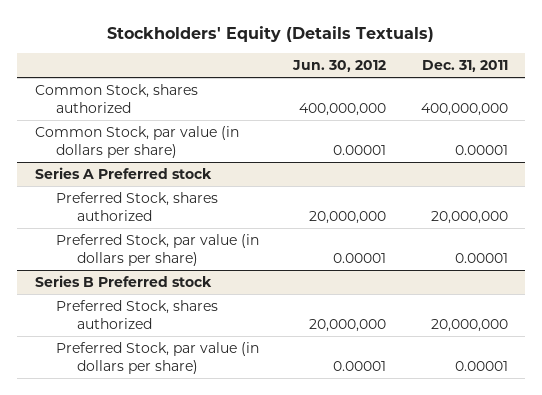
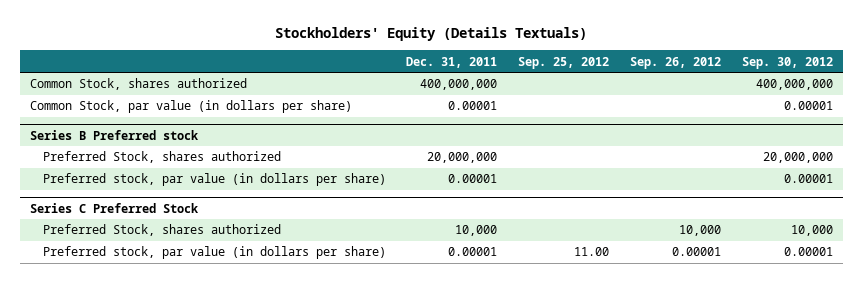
[292,59,387,72] Jun. 30, 2012 -> none
none -> [518,56,610,69] Sep. 25, 2012
none -> [629,56,721,69] Sep. 26, 2012
none -> [741,56,833,69] Sep. 30, 2012
[34,167,212,180] Series A Preferred stock -> none
[56,192,219,221] Preferred Stock, shares authorized -> none
[56,234,260,266] Preferred Stock, par value (in dollars per share) -> none
[56,342,260,374] Preferred Stock, par value (in dollars per share) -> [42,173,386,187] Preferred stock, par value (in dollars per share)
none -> [29,202,199,213] Series C Preferred Stock
none -> [42,224,281,237] Preferred Stock, shares authorized
none -> [42,246,386,260] Preferred stock, par value (in dollars per share)

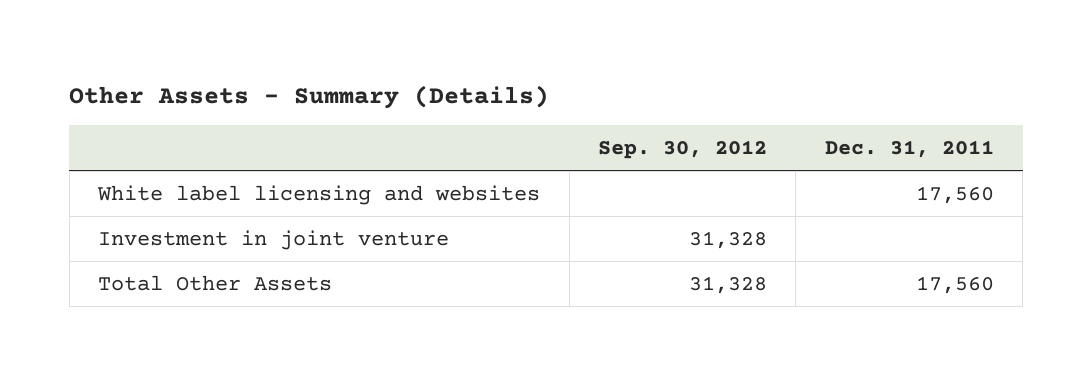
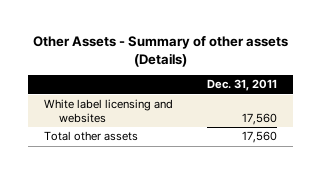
[69,85,550,110] Other Assets - Summary (Details) -> [32,35,288,67] Other Assets - Summary of other assets (Details)
[598,140,768,160] Sep. 30, 2012 -> none
[98,229,450,250] Investment in joint venture -> none
[98,274,333,291] Total Other Assets -> [44,131,139,142] Total other assets

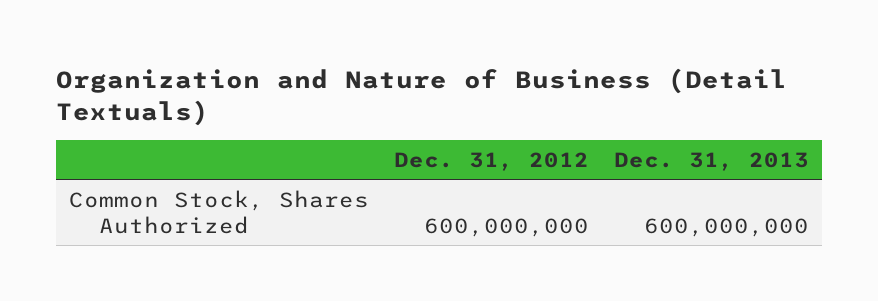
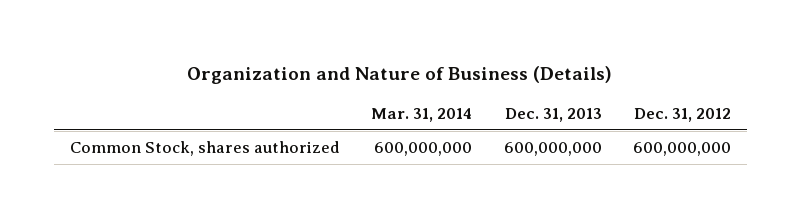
[56,67,788,126] Organization and Nature of Business (Detail Textuals) -> [187,66,613,85] Organization and Nature of Business (Details)
none -> [371,108,473,123] Mar. 31, 2014
[68,189,369,234] Common Stock, Shares Authorized -> [69,141,340,157] Common Stock, shares authorized

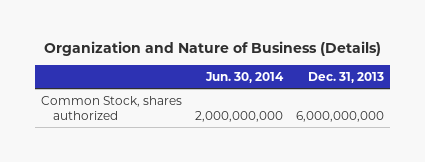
[371,108,473,123] Mar. 31, 2014 -> none
[633,108,731,123] Dec. 31, 2012 -> none
none -> [205,72,285,84] Jun. 30, 2014
[503,142,602,157] 600,000,000 -> [295,111,384,123] 6,000,000,000

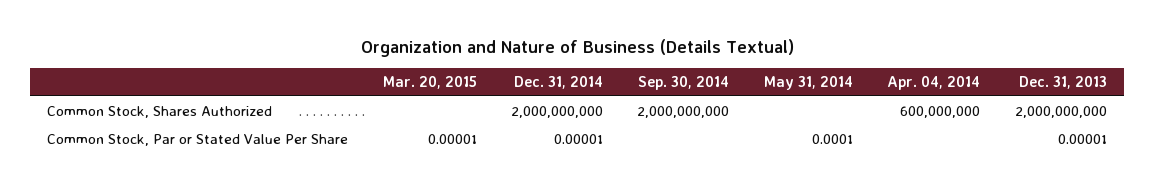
[43,41,381,57] Organization and Nature of Business (Details) -> [360,39,794,58] Organization and Nature of Business (Details Textual)
[205,72,285,84] Jun. 30, 2014 -> none
none -> [382,76,477,90] Mar. 20, 2015
none -> [514,76,604,90] Dec. 31, 2014
none -> [638,76,730,91] Sep. 30, 2014
none -> [763,76,853,91] May 31, 2014
none -> [887,76,981,91] Apr. 04, 2014
[41,95,183,121] Common Stock, shares authorized -> [47,105,273,118] Common Stock, Shares Authorized
[295,111,384,123] 6,000,000,000 -> [1014,105,1107,118] 2,000,000,000
none -> [47,133,349,146] Common Stock, Par or Stated Value Per Share

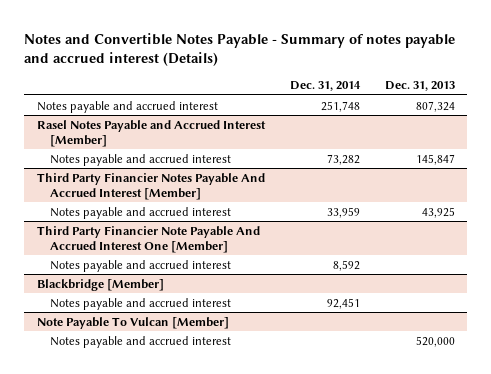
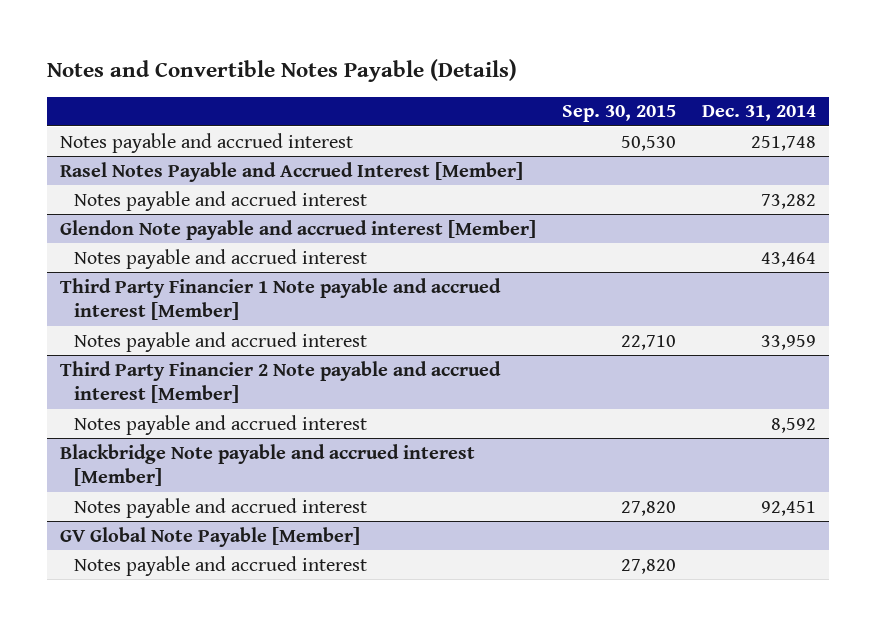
[24,32,456,67] Notes and Convertible Notes Payable - Summary of notes payable and accrued interest (Details) -> [46,58,517,82] Notes and Convertible Notes Payable (Details)
[384,81,455,92] Dec. 31, 2013 -> none
none -> [562,105,677,123] Sep. 30, 2015
none -> [59,219,536,240] Glendon Note payable and accrued interest [Member]
none -> [73,248,367,269] Notes payable and accrued interest
[36,172,265,200] Third Party Financier Notes Payable And Accrued Interest [Member] -> [59,277,501,320] Third Party Financier 1 Note payable and accrued interest [Member]
[36,225,260,253] Third Party Financier Note Payable And Accrued Interest One [Member] -> [59,360,501,403] Third Party Financier 2 Note payable and accrued interest [Member]
[36,278,164,291] Blackbridge [Member] -> [59,443,475,486] Blackbridge Note payable and accrued interest [Member]
[36,316,229,329] Note Payable To Vulcan [Member] -> none
none -> [59,526,360,547] GV Global Note Payable [Member]

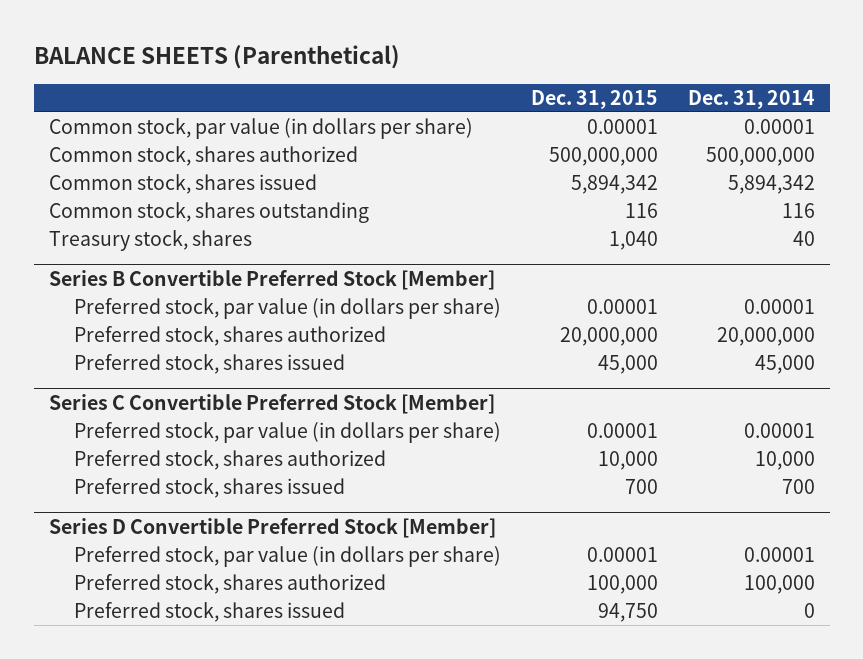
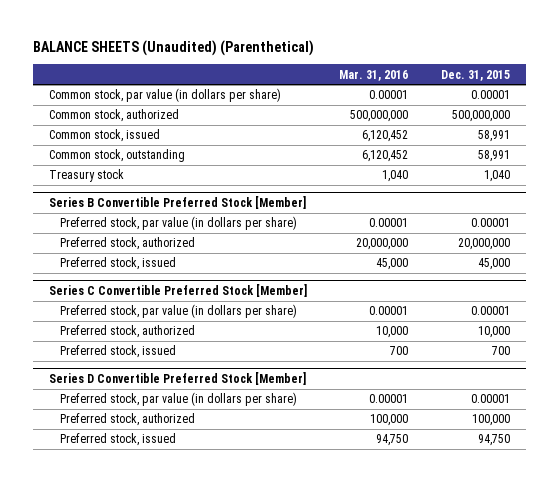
[33,44,400,69] BALANCE SHEETS (Parenthetical) -> [33,40,315,57] BALANCE SHEETS (Unaudited) (Parenthetical)
[687,89,815,109] Dec. 31, 2014 -> none
none -> [339,69,409,81] Mar. 31, 2016
[48,146,358,167] Common stock, shares authorized -> [49,109,180,123] Common stock, authorized
[48,174,317,195] Common stock, shares issued -> [49,129,161,143] Common stock, issued
[570,175,658,195] 5,894,342 -> [477,130,510,143] 58,991
[48,202,369,224] Common stock, shares outstanding -> [49,149,186,163] Common stock, outstanding
[624,203,658,219] 116 -> [477,150,510,163] 58,991
[48,230,252,252] Treasury stock, shares -> [49,169,125,183] Treasury stock
[73,326,386,347] Preferred stock, shares authorized -> [60,237,196,251] Preferred stock, authorized
[73,354,345,375] Preferred stock, shares issued -> [60,257,177,271] Preferred stock, issued
[73,450,386,471] Preferred stock, shares authorized -> [60,325,196,339] Preferred stock, authorized
[73,478,345,499] Preferred stock, shares issued -> [60,345,177,359] Preferred stock, issued
[73,574,386,595] Preferred stock, shares authorized -> [60,413,196,427] Preferred stock, authorized
[73,602,345,623] Preferred stock, shares issued -> [60,433,177,447] Preferred stock, issued

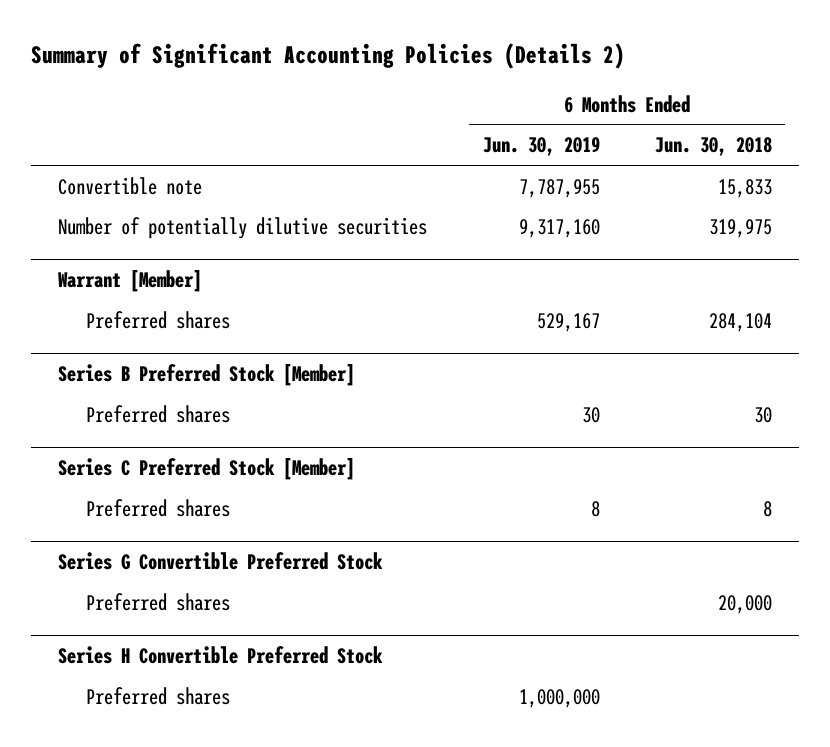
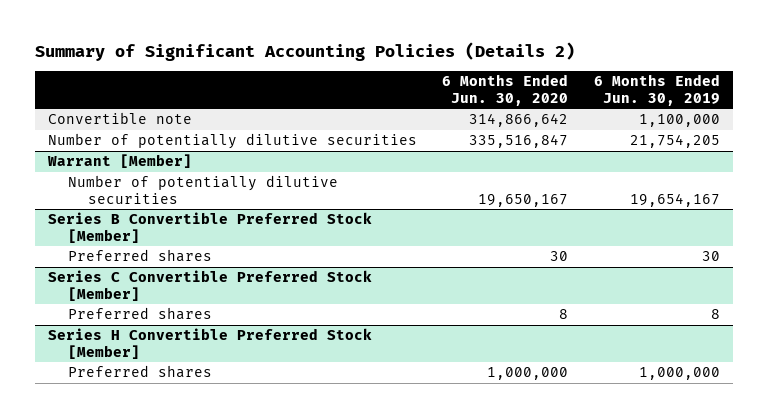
[654,137,772,157] Jun. 30, 2018 -> none
none -> [442,74,569,106] 6 Months Ended Jun. 30, 2020
[518,178,600,198] 7,787,955 -> [639,114,721,128] 1,100,000
[518,218,600,238] 9,317,160 -> [630,134,721,149] 21,754,205
[85,310,230,329] Preferred shares -> none
none -> [68,175,339,204] Number of potentially dilutive securities
[58,364,356,387] Series B Preferred Stock [Member] -> [47,212,372,243] Series B Convertible Preferred Stock [Member]
[58,458,356,481] Series C Preferred Stock [Member] -> [47,270,372,301] Series C Convertible Preferred Stock [Member]
[58,552,384,571] Series G Convertible Preferred Stock -> none
[85,592,230,611] Preferred shares -> none
[58,646,384,665] Series H Convertible Preferred Stock -> [47,328,372,359] Series H Convertible Preferred Stock [Member]

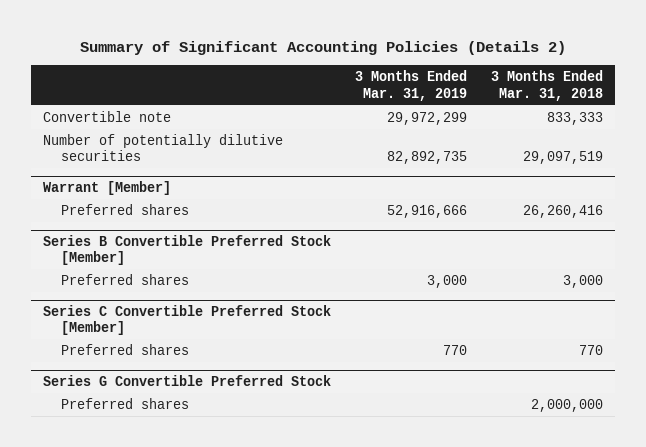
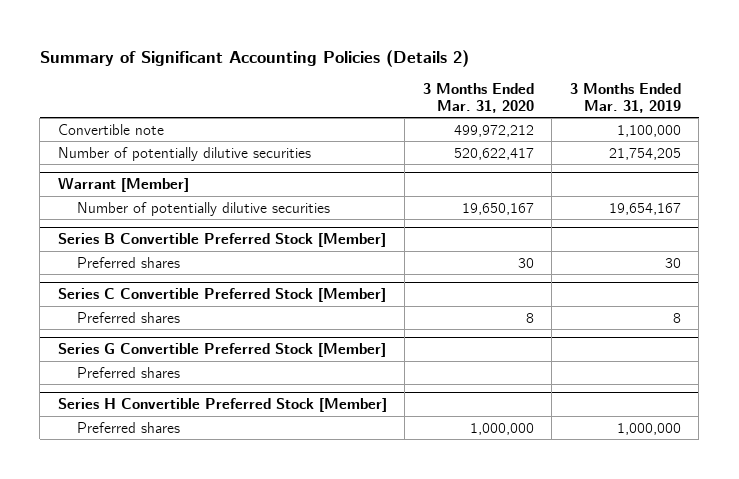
[490,70,603,101] 3 Months Ended Mar. 31, 2018 -> none
none -> [422,82,534,113] 3 Months Ended Mar. 31, 2020
[386,112,467,126] 29,972,299 -> [616,124,681,137] 1,100,000
[386,151,467,165] 82,892,735 -> [608,147,681,160] 21,754,205
[60,204,189,216] Preferred shares -> none
none -> [76,201,330,216] Number of potentially dilutive securities
[426,275,467,289] 3,000 -> [664,257,681,268] 30
[442,345,467,356] 770 -> [672,312,681,323] 8
[42,375,331,387] Series G Convertible Preferred Stock -> [57,343,386,358] Series G Convertible Preferred Stock [Member]
none -> [57,398,387,413] Series H Convertible Preferred Stock [Member]
none -> [76,421,180,433] Preferred shares

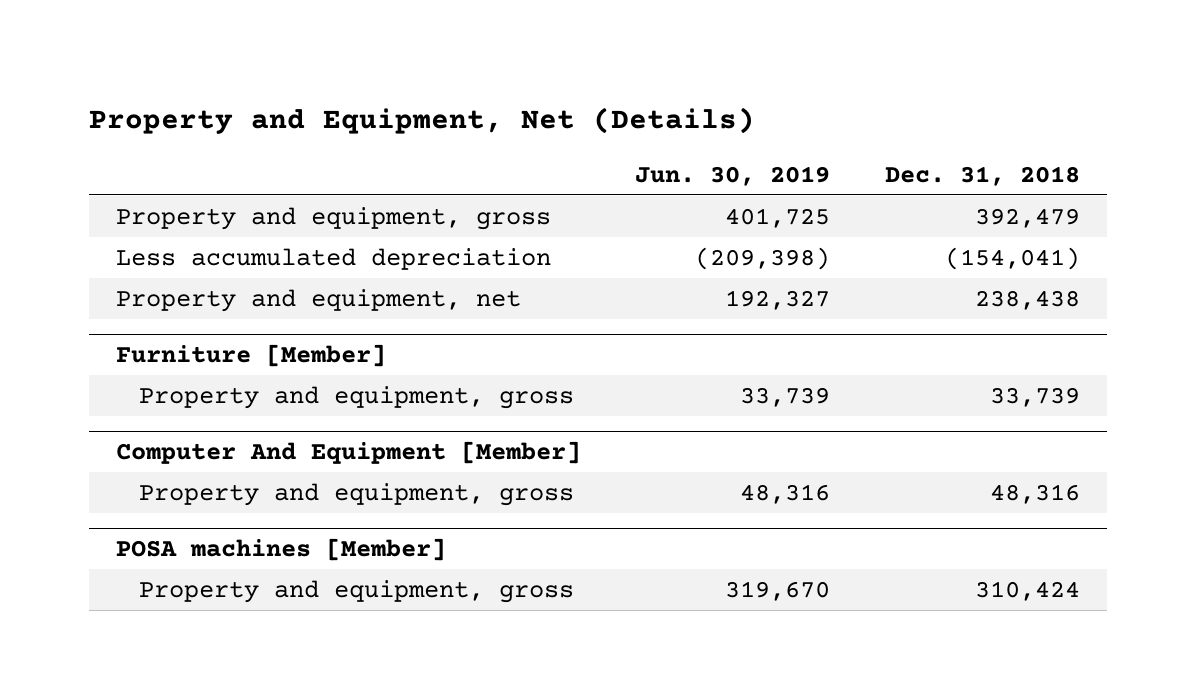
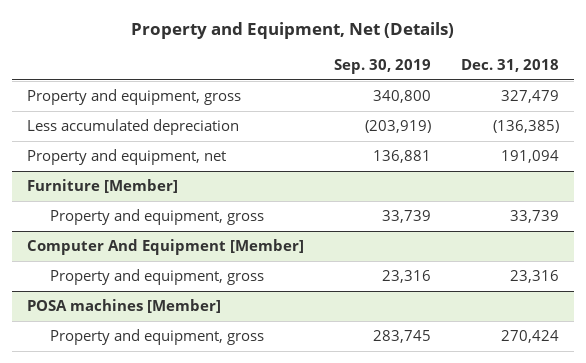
[635,165,831,186] Jun. 30, 2019 -> none
none -> [334,58,432,74] Sep. 30, 2019
[974,207,1080,228] 392,479 -> [501,90,560,104] 327,479
[944,246,1080,270] (154,041) -> [493,120,560,134] (136,385)
[974,289,1080,310] 238,438 -> [501,150,560,164] 191,094
[989,483,1080,504] 48,316 -> [510,270,560,284] 23,316
[974,580,1080,601] 310,424 -> [501,330,560,344] 270,424

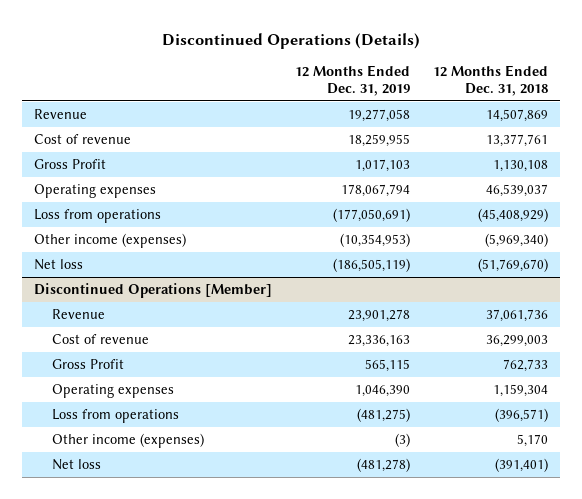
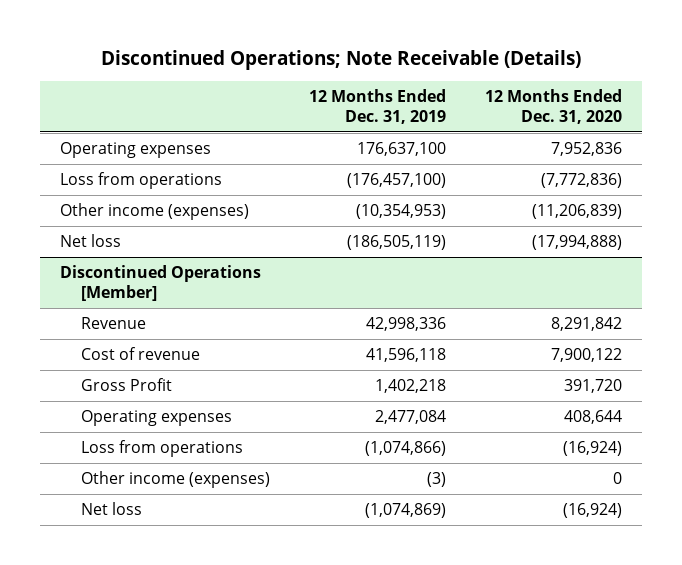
[162,32,421,49] Discontinued Operations (Details) -> [101,49,582,70] Discontinued Operations; Note Receivable (Details)
[433,65,549,97] 12 Months Ended Dec. 31, 2018 -> none
none -> [485,88,623,125] 12 Months Ended Dec. 31, 2020
[33,109,87,120] Revenue -> none
[33,134,131,145] Cost of revenue -> none
[33,159,106,170] Gross Profit -> none
[341,184,411,198] 178,067,794 -> [357,142,447,157] 176,637,100
[333,208,411,223] (177,050,691) -> [347,173,447,189] (176,457,100)
[348,309,411,323] 23,901,278 -> [366,317,447,332] 42,998,336
[348,335,411,348] 23,336,163 -> [366,348,447,363] 41,596,118
[365,359,411,373] 565,115 -> [375,379,447,394] 1,402,218
[355,385,411,398] 1,046,390 -> [375,410,447,425] 2,477,084
[357,408,411,423] (481,275) -> [365,441,447,457] (1,074,866)
[357,458,411,473] (481,278) -> [365,503,447,519] (1,074,869)

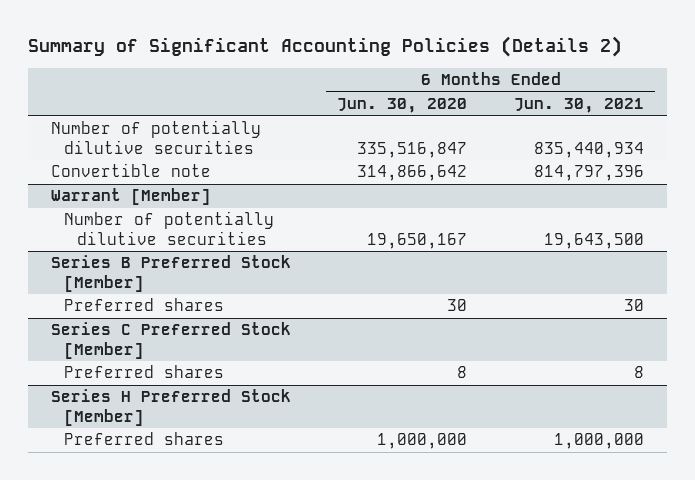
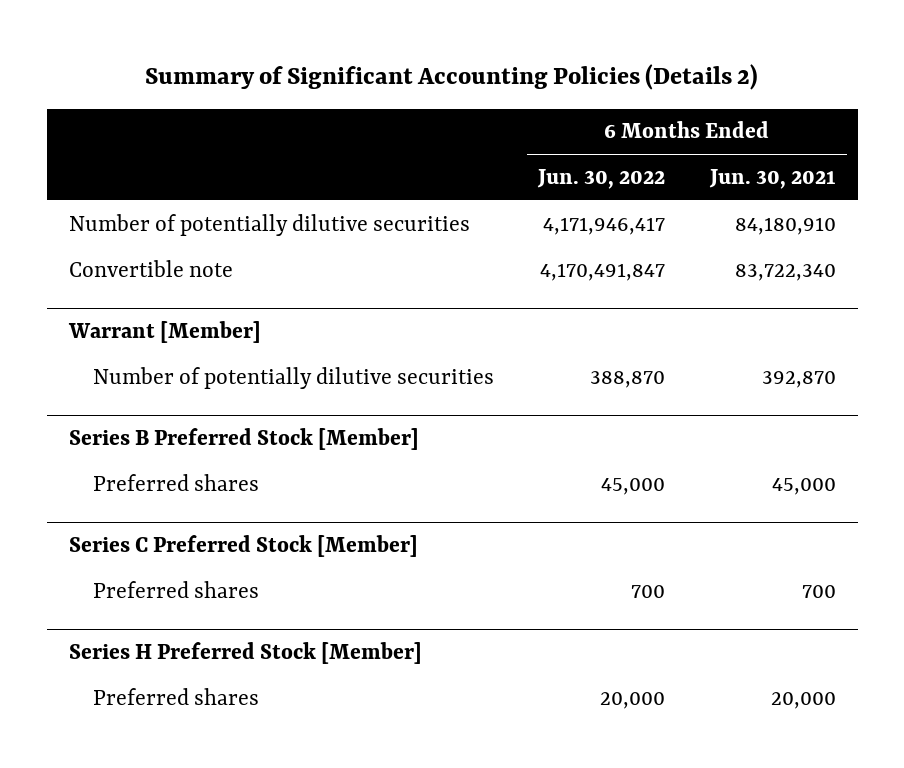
[337,97,468,113] Jun. 30, 2020 -> none
none -> [537,169,666,190] Jun. 30, 2022
[533,141,644,158] 835,440,934 -> [734,216,836,235] 84,180,910
[533,165,644,182] 814,797,396 -> [734,263,836,281] 83,722,340
[543,232,644,249] 19,643,500 -> [761,370,836,388] 392,870
[623,299,644,312] 30 -> [771,477,836,495] 45,000
[633,366,644,379] 8 -> [801,584,836,598] 700
[553,433,644,450] 1,000,000 -> [770,691,836,709] 20,000

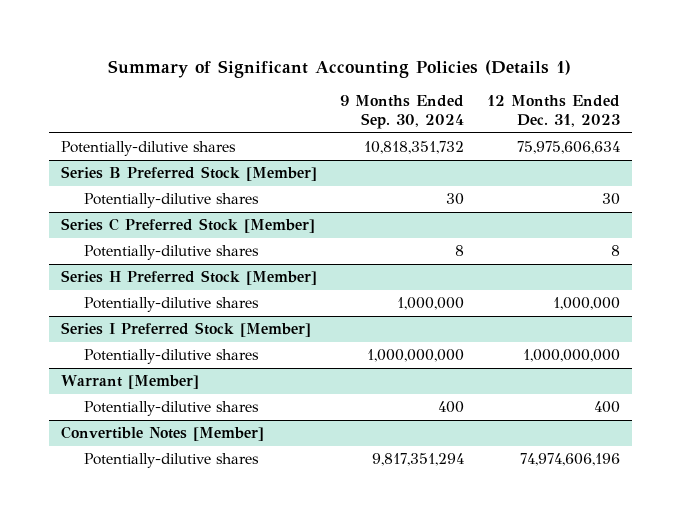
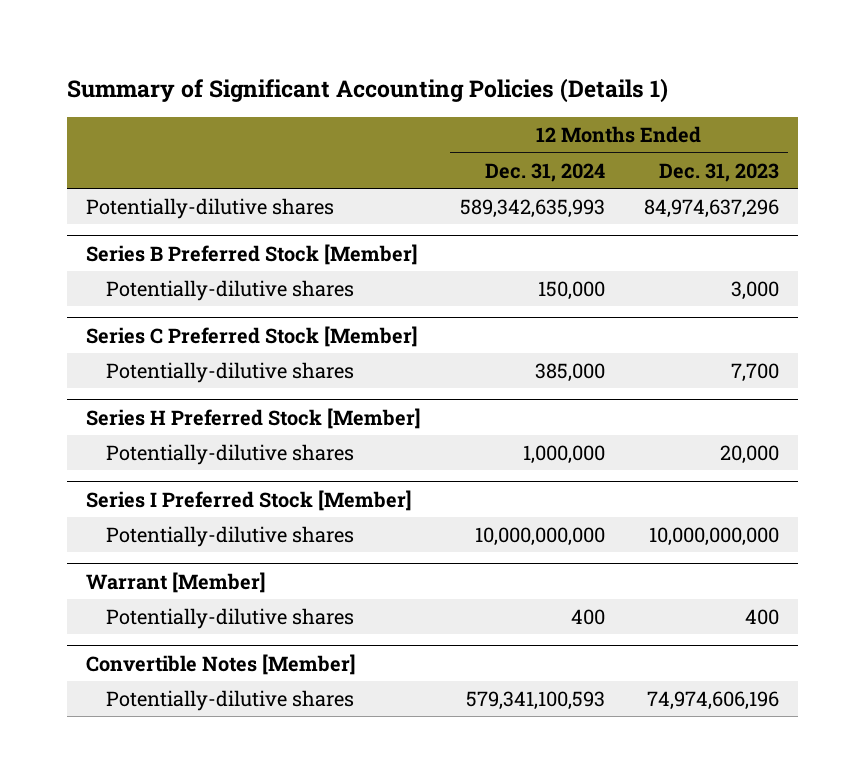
[339,95,464,129] 9 Months Ended Sep. 30, 2024 -> none
none -> [484,162,605,182] Dec. 31, 2024
[516,141,620,155] 75,975,606,634 -> [643,198,779,218] 84,974,637,296
[601,193,620,206] 30 -> [730,280,779,300] 3,000
[610,245,620,257] 8 -> [730,362,779,382] 7,700
[552,297,620,311] 1,000,000 -> [719,444,779,464] 20,000
[522,349,620,363] 1,000,000,000 -> [648,526,779,546] 10,000,000,000

